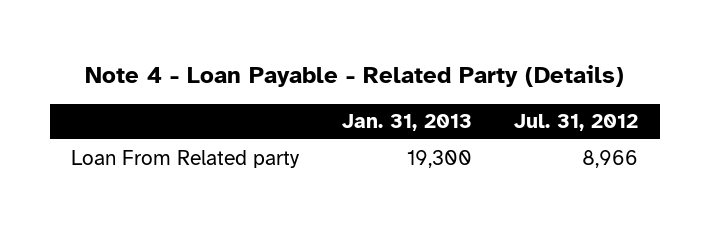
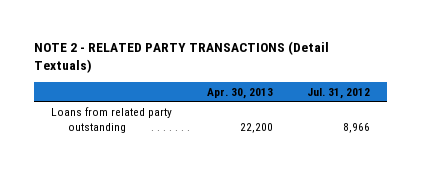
[84,64,624,87] Note 4 - Loan Payable - Related Party (Details) -> [34,41,330,74] NOTE 2 - RELATED PARTY TRANSACTIONS (Detail Textuals)
[341,114,472,132] Jan. 31, 2013 -> none
none -> [206,87,273,99] Apr. 30, 2013
[71,149,301,168] Loan From Related party -> [51,106,173,133] Loans from related party outstanding

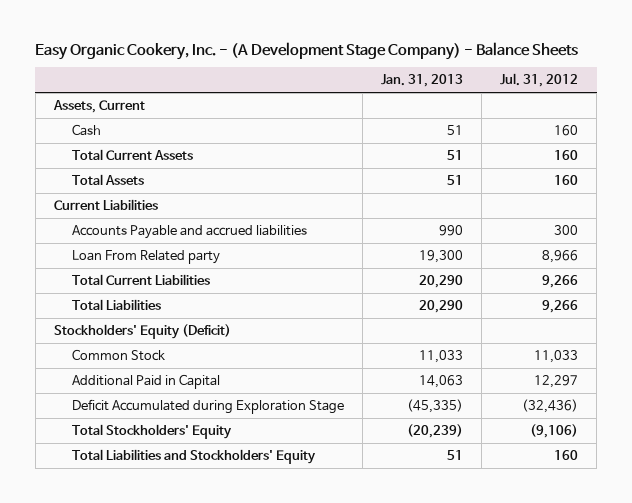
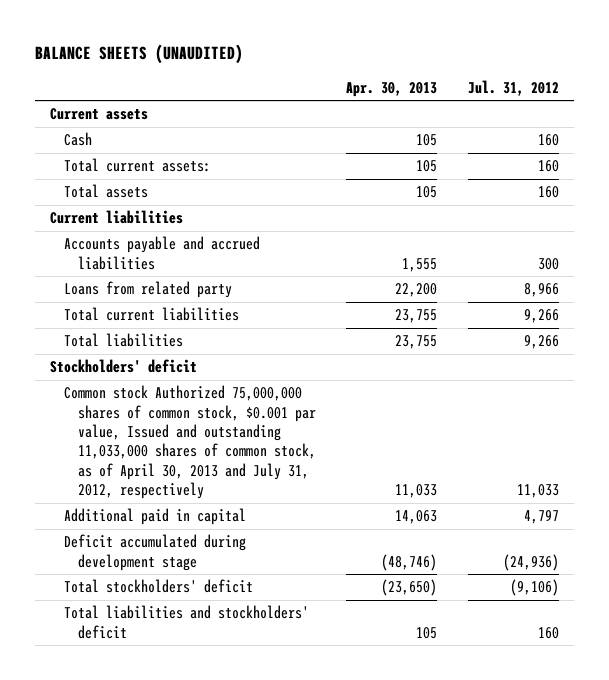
[35,41,579,60] Easy Organic Cookery, Inc. - (A Development Stage Company) - Balance Sheets -> [35,43,244,64] BALANCE SHEETS (UNAUDITED)
[380,74,463,88] Jan. 31, 2013 -> none
none -> [346,81,438,97] Apr. 30, 2013
[52,99,145,113] Assets, Current -> [50,108,149,121] Current assets
[71,148,193,160] Total Current Assets -> [64,158,212,173] Total current assets:
[71,173,144,185] Total Assets -> [64,184,149,199] Total assets
[53,198,158,210] Current Liabilities -> [50,210,184,225] Current liabilities
[71,224,307,239] Accounts Payable and accrued liabilities -> [64,236,261,270] Accounts payable and accrued liabilities
[71,249,220,264] Loan From Related party -> [64,281,233,299] Loans from related party
[71,273,210,285] Total Current Liabilities -> [64,307,240,322] Total current liabilities
[71,298,161,310] Total Liabilities -> [64,333,184,348] Total liabilities
[53,323,231,339] Stockholders' Equity (Deficit) -> [50,359,198,374] Stockholders' deficit
[71,348,165,361] Common Stock -> [64,385,317,500] Common stock Authorized 75,000,000 shares of common stock, $0.001 par value, Issued and outstanding 11,033,000 shares of common stock, as of April 30, 2013 and July 31, 2012, respectively
[71,373,220,389] Additional Paid in Capital -> [64,508,247,526] Additional paid in capital
[533,374,578,388] 12,297 -> [523,510,559,525] 4,797
[71,398,344,414] Deficit Accumulated during Exploration Stage -> [64,534,247,571] Deficit accumulated during development stage
[521,398,578,413] (32,436) -> [502,553,559,571] (24,936)
[71,423,232,439] Total Stockholders' Equity -> [64,579,254,594] Total stockholders' deficit
[71,448,316,464] Total Liabilities and Stockholders' Equity -> [64,605,310,639] Total liabilities and stockholders' deficit

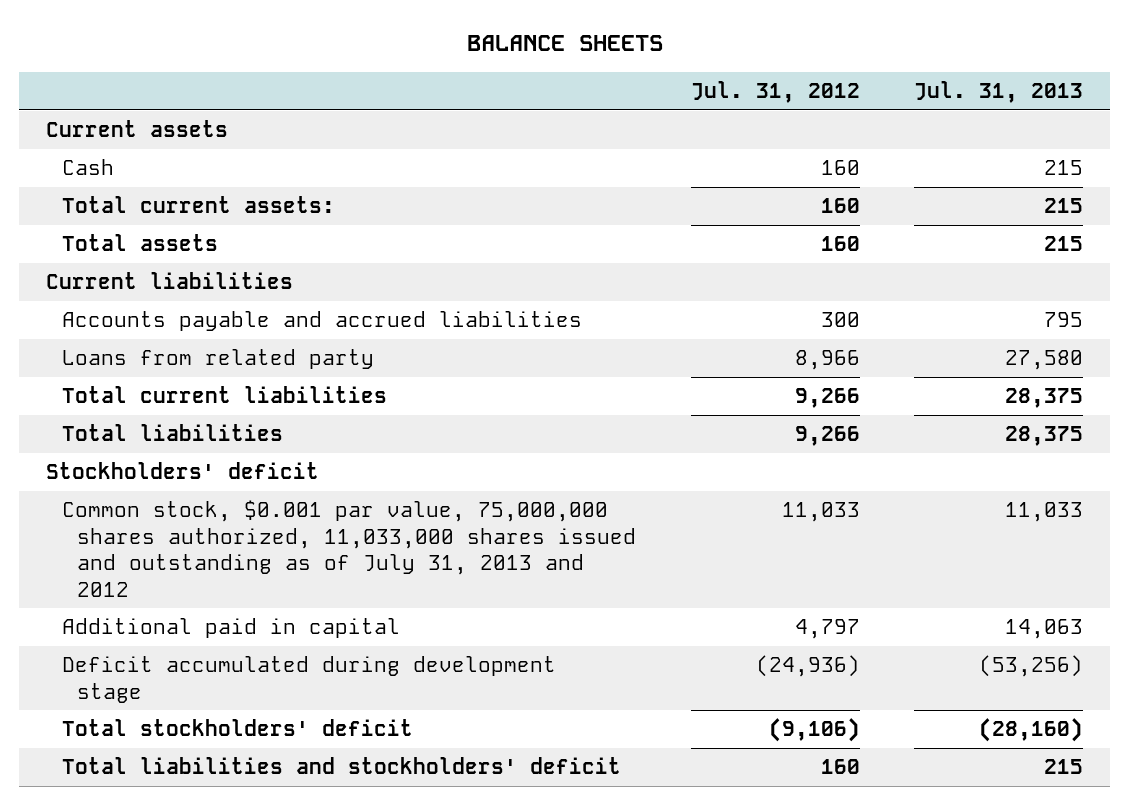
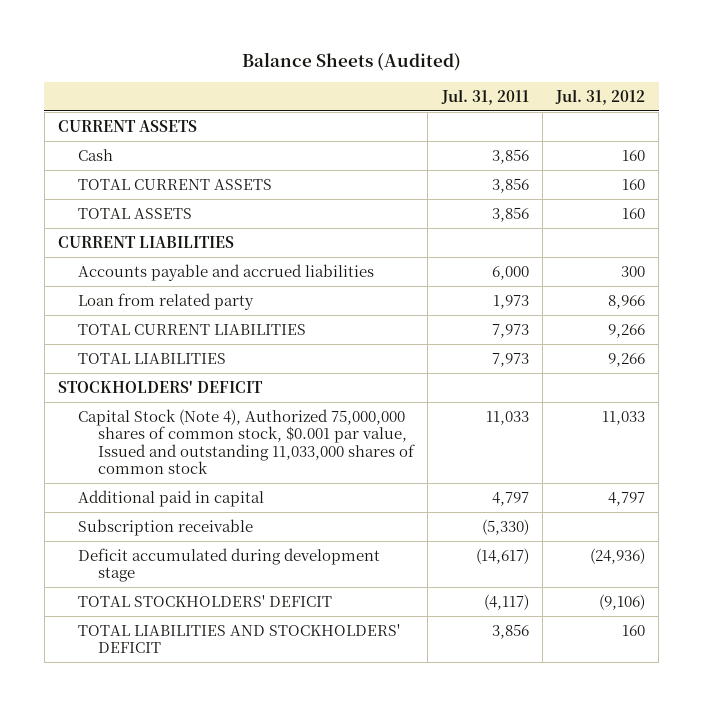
[466,35,663,52] BALANCE SHEETS -> [241,52,461,72] Balance Sheets (Audited)
[914,81,1084,104] Jul. 31, 2013 -> none
none -> [440,88,529,105] Jul. 31, 2011
[46,120,229,138] Current assets -> [57,119,197,132] CURRENT ASSETS
[61,196,335,214] Total current assets: -> [78,178,273,190] TOTAL CURRENT ASSETS
[61,234,218,252] Total assets -> [78,207,193,219] TOTAL ASSETS
[46,272,294,290] Current liabilities -> [57,235,234,248] CURRENT LIABILITIES
[61,349,374,370] Loans from related party -> [78,292,255,310] Loan from related party
[61,386,387,404] Total current liabilities -> [78,323,307,335] TOTAL CURRENT LIABILITIES
[61,424,283,442] Total liabilities -> [78,352,227,364] TOTAL LIABILITIES
[46,462,320,480] Stockholders' deficit -> [57,379,263,393] STOCKHOLDERS' DEFICIT
[61,500,637,597] Common stock, $0.001 par value, 75,000,000 shares authorized, 11,033,000 shares issued and outstanding as of July 31, 2013 and 2012 -> [78,408,416,475] Capital Stock (Note 4), Authorized 75,000,000 shares of common stock, $0.001 par value, Issued and outstanding 11,033,000 shares of common stock
none -> [78,518,254,536] Subscription receivable
[61,719,413,737] Total stockholders' deficit -> [78,594,333,607] TOTAL STOCKHOLDERS' DEFICIT
[61,757,621,775] Total liabilities and stockholders' deficit -> [78,623,401,654] TOTAL LIABILITIES AND STOCKHOLDERS' DEFICIT

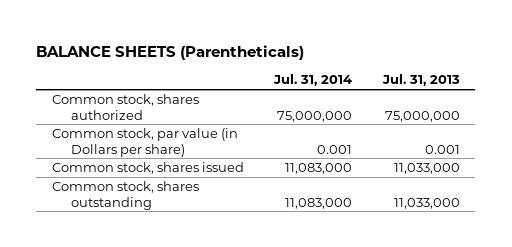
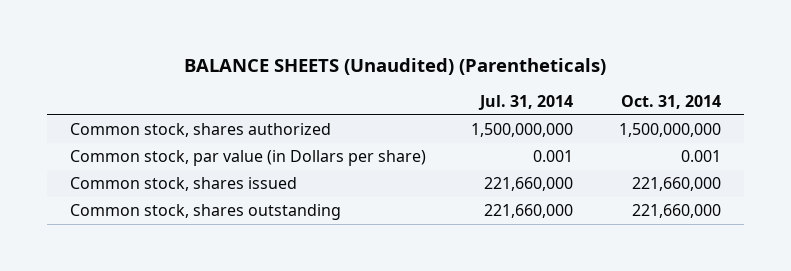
[36,44,305,60] BALANCE SHEETS (Parentheticals) -> [184,57,607,75] BALANCE SHEETS (Unaudited) (Parentheticals)
[382,74,461,87] Jul. 31, 2013 -> none
none -> [621,95,722,110] Oct. 31, 2014
[277,110,353,122] 75,000,000 -> [471,123,574,138] 1,500,000,000
[285,163,353,175] 11,083,000 -> [484,177,574,192] 221,660,000
[285,197,353,209] 11,083,000 -> [484,204,574,219] 221,660,000

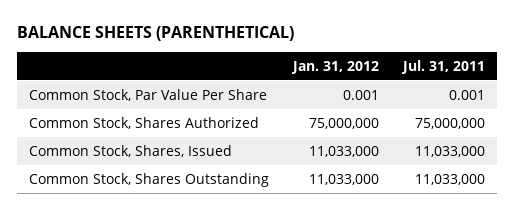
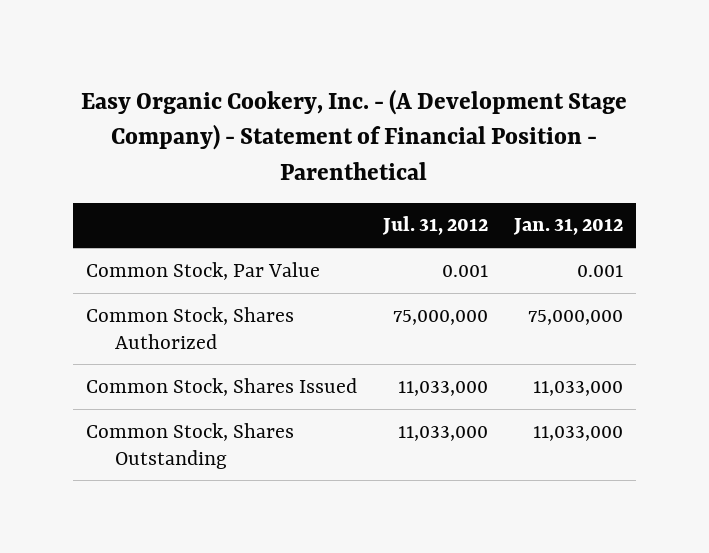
[17,26,295,42] BALANCE SHEETS (PARENTHETICAL) -> [81,88,628,180] Easy Organic Cookery, Inc. - (A Development Stage Company) - Statement of Financial Position - Parenthetical
[400,59,485,74] Jul. 31, 2011 -> none
none -> [381,216,488,236] Jul. 31, 2012
[29,88,268,101] Common Stock, Par Value Per Share -> [85,261,320,280] Common Stock, Par Value
[29,144,233,157] Common Stock, Shares, Issued -> [85,377,357,396] Common Stock, Shares Issued

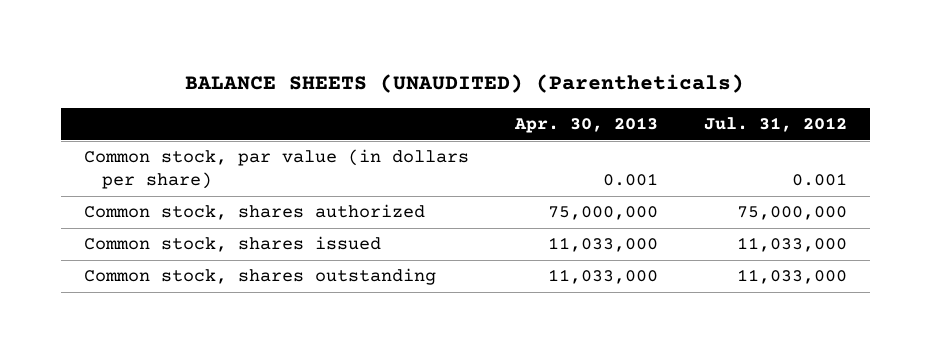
[81,88,628,180] Easy Organic Cookery, Inc. - (A Development Stage Company) - Statement of Financial Position - Parenthetical -> [185,74,745,94] BALANCE SHEETS (UNAUDITED) (Parentheticals)
[512,218,623,236] Jan. 31, 2012 -> none
none -> [513,117,658,134] Apr. 30, 2013
[85,261,320,280] Common Stock, Par Value -> [83,149,469,190] Common stock, par value (in dollars per share)
[85,306,294,349] Common Stock, Shares Authorized -> [83,204,425,221] Common stock, shares authorized
[85,377,357,396] Common Stock, Shares Issued -> [83,236,381,253] Common stock, shares issued
[85,422,294,469] Common Stock, Shares Outstanding -> [83,268,436,286] Common stock, shares outstanding

